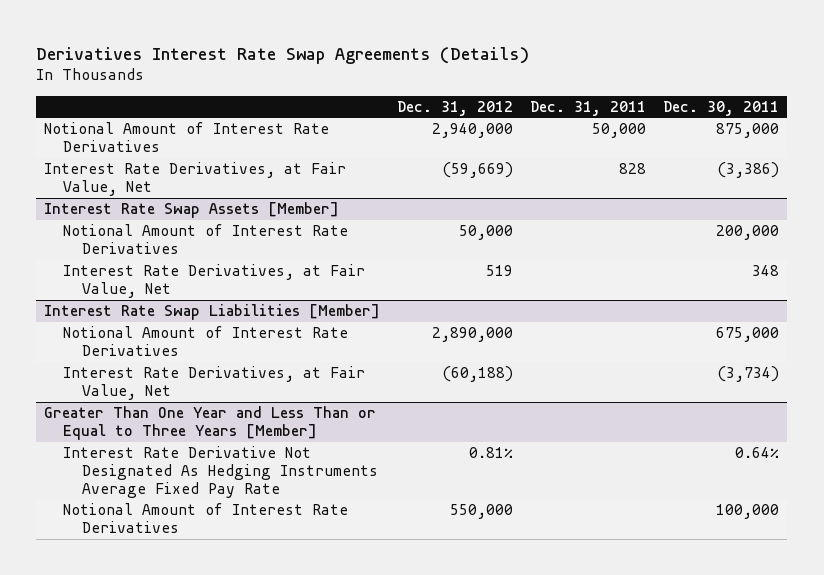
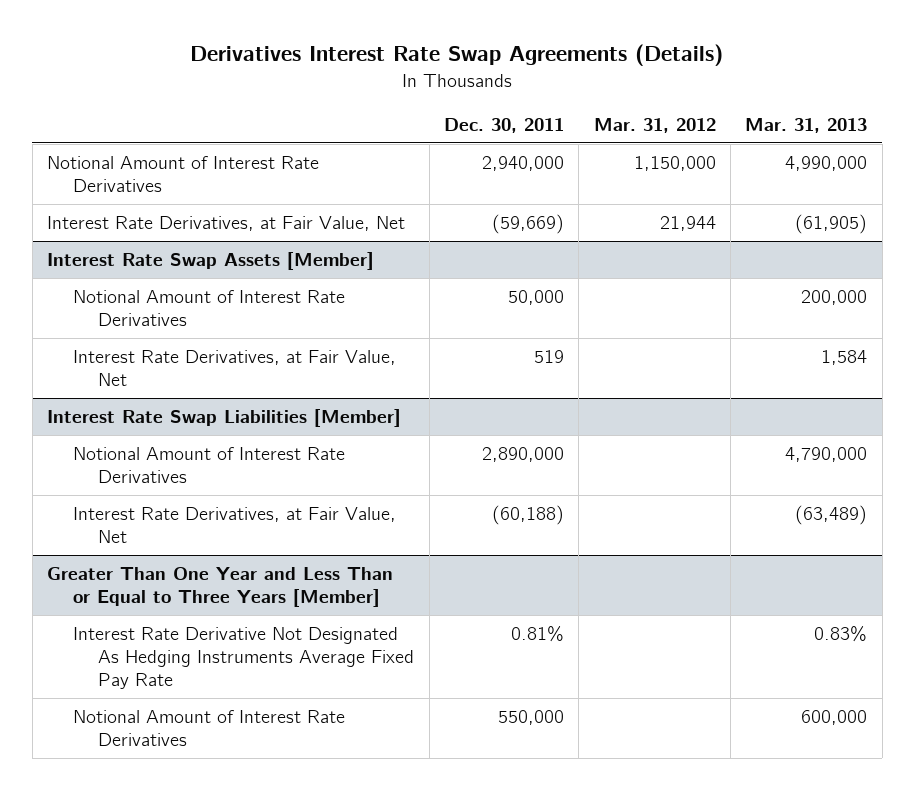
[397,100,514,116] Dec. 31, 2012 -> none
[530,100,647,116] Dec. 31, 2011 -> none
none -> [593,117,716,133] Mar. 31, 2012
none -> [745,117,868,133] Mar. 31, 2013
[716,123,780,139] 875,000 -> [482,156,565,172] 2,940,000
[717,162,780,179] (3,386) -> [492,214,565,235] (59,669)
[716,225,780,241] 200,000 -> [508,290,565,306] 50,000
[752,265,780,277] 348 -> [534,350,565,364] 519
[716,327,780,343] 675,000 -> [482,447,565,463] 2,890,000
[717,366,780,383] (3,734) -> [492,505,565,526] (60,188)
[735,447,780,459] 0.64% -> [511,626,565,643] 0.81%
[716,504,780,520] 100,000 -> [498,710,565,726] 550,000

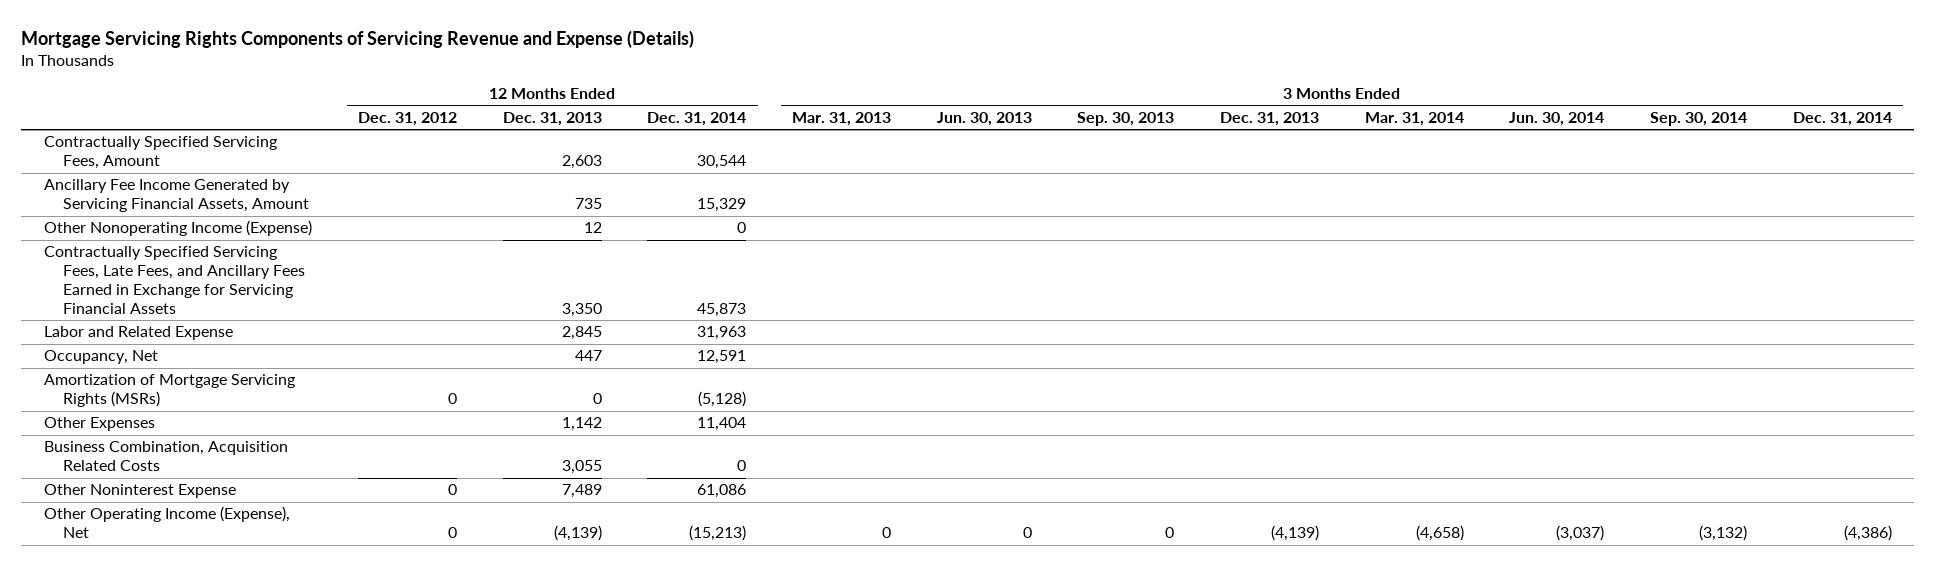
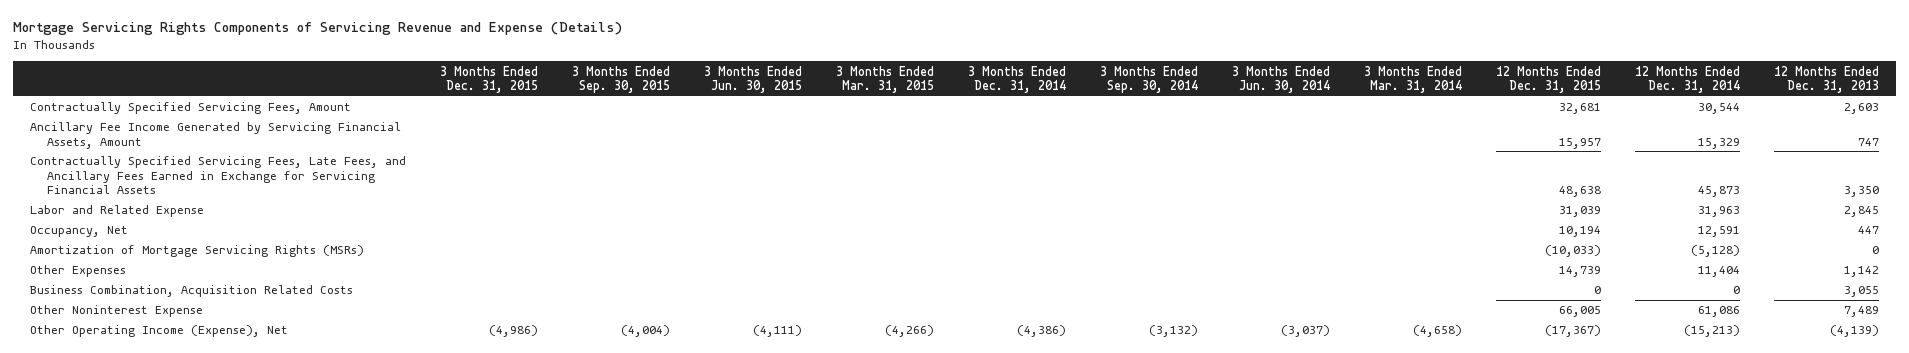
[357,111,457,126] Dec. 31, 2012 -> none
[791,111,891,126] Mar. 31, 2013 -> none
[936,111,1032,126] Jun. 30, 2013 -> none
[1077,111,1175,126] Sep. 30, 2013 -> none
[1219,111,1319,126] Dec. 31, 2013 -> none
none -> [440,65,539,93] 3 Months Ended Dec. 31, 2015
none -> [572,65,671,93] 3 Months Ended Sep. 30, 2015
none -> [704,65,803,93] 3 Months Ended Jun. 30, 2015
none -> [836,65,935,93] 3 Months Ended Mar. 31, 2015
none -> [1495,65,1601,93] 12 Months Ended Dec. 31, 2015
[44,220,313,237] Other Nonoperating Income (Expense) -> none
[574,198,602,210] 735 -> [1857,137,1879,146] 747

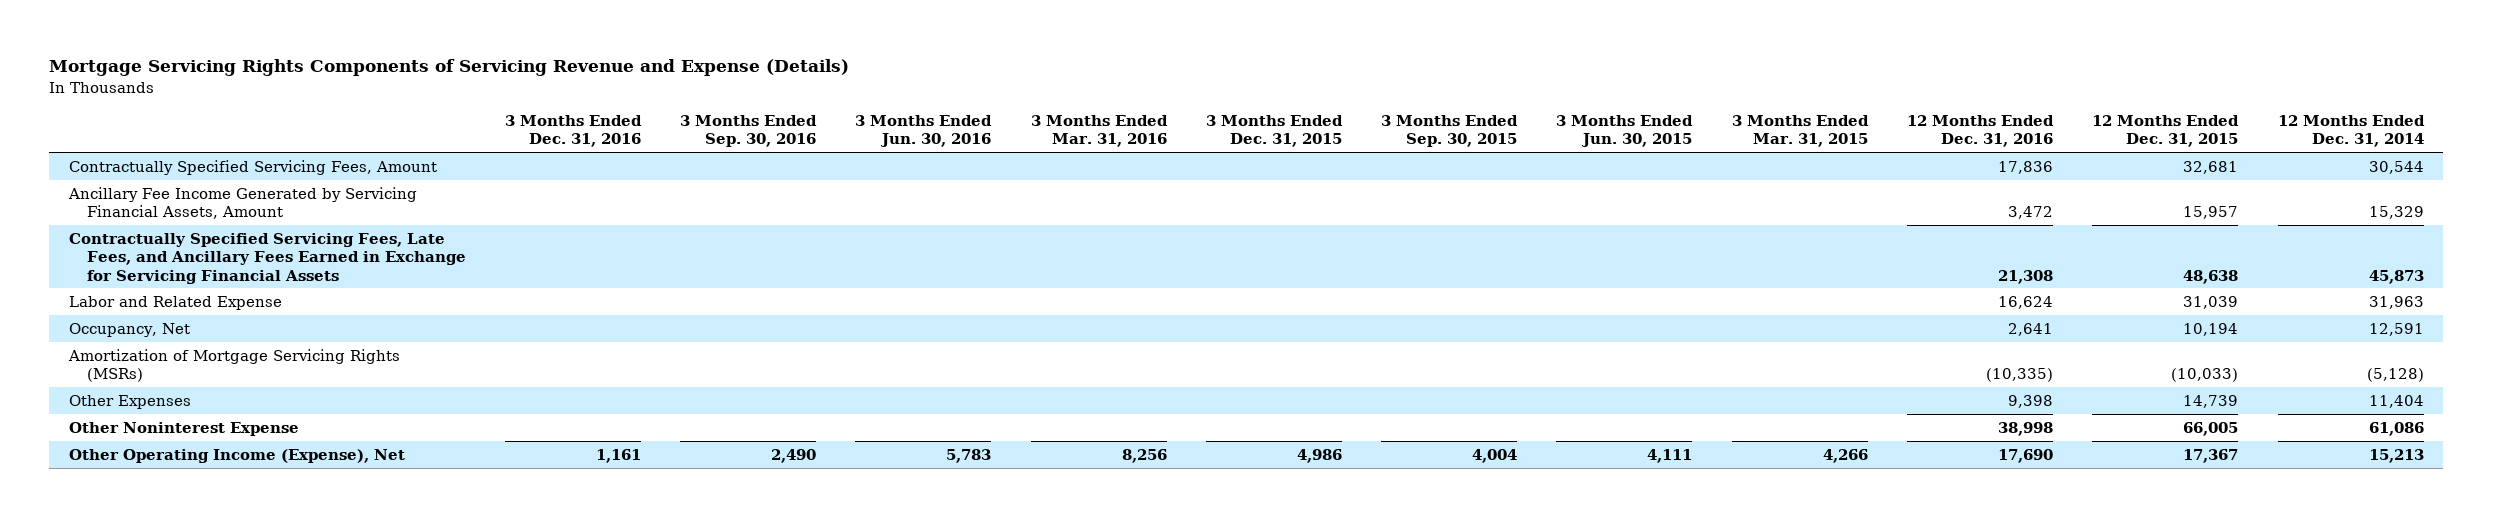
[968,65,1067,93] 3 Months Ended Dec. 31, 2014 -> none
[1100,65,1199,93] 3 Months Ended Sep. 30, 2014 -> none
[1232,65,1331,93] 3 Months Ended Jun. 30, 2014 -> none
[1364,65,1463,93] 3 Months Ended Mar. 31, 2014 -> none
[1773,65,1879,93] 12 Months Ended Dec. 31, 2013 -> none
none -> [504,115,642,148] 3 Months Ended Dec. 31, 2016
none -> [680,115,818,148] 3 Months Ended Sep. 30, 2016
none -> [855,115,993,148] 3 Months Ended Jun. 30, 2016
none -> [1030,115,1168,148] 3 Months Ended Mar. 31, 2016
none -> [1907,115,2055,148] 12 Months Ended Dec. 31, 2016
[30,285,354,298] Business Combination, Acquisition Related Costs -> none
[489,325,539,338] (4,986) -> [1296,448,1342,463] 4,986
[621,325,671,338] (4,004) -> [1472,448,1518,463] 4,004
[753,325,803,338] (4,111) -> [1647,448,1693,463] 4,111
[885,325,935,338] (4,266) -> [1822,448,1868,463] 4,266
[1544,325,1601,338] (17,367) -> [2183,448,2239,463] 17,367
[1683,325,1740,338] (15,213) -> [2368,448,2424,463] 15,213

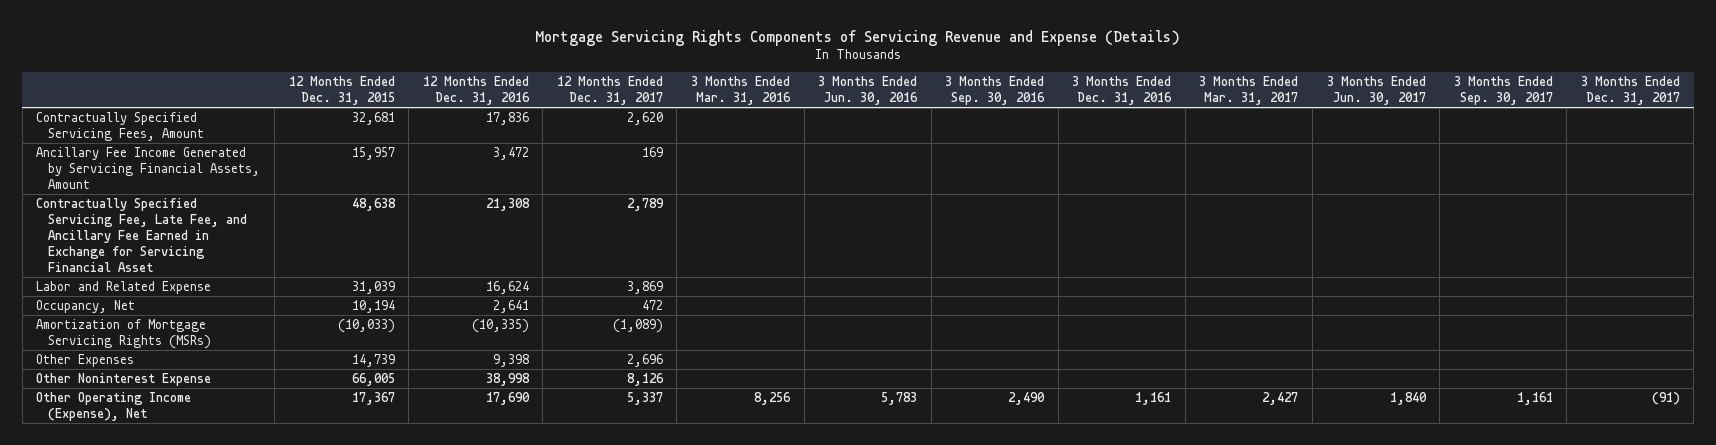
[1205,115,1343,148] 3 Months Ended Dec. 31, 2015 -> none
[1381,115,1519,148] 3 Months Ended Sep. 30, 2015 -> none
[1556,115,1694,148] 3 Months Ended Jun. 30, 2015 -> none
[1731,115,1869,148] 3 Months Ended Mar. 31, 2015 -> none
[2277,115,2425,148] 12 Months Ended Dec. 31, 2014 -> none
none -> [556,76,663,106] 12 Months Ended Dec. 31, 2017
none -> [1199,76,1299,106] 3 Months Ended Mar. 31, 2017
none -> [1326,76,1426,106] 3 Months Ended Jun. 30, 2017
none -> [1453,76,1553,106] 3 Months Ended Sep. 30, 2017
none -> [1580,76,1680,106] 3 Months Ended Dec. 31, 2017
[69,232,466,284] Contractually Specified Servicing Fees, Late Fees, and Ancillary Fees Earned in Exchange for Servicing Financial Assets -> [36,197,248,272] Contractually Specified Servicing Fee, Late Fee, and Ancillary Fee Earned in Exchange for Servicing Financial Asset

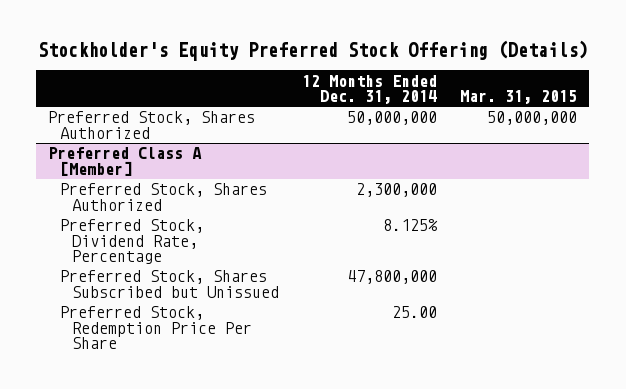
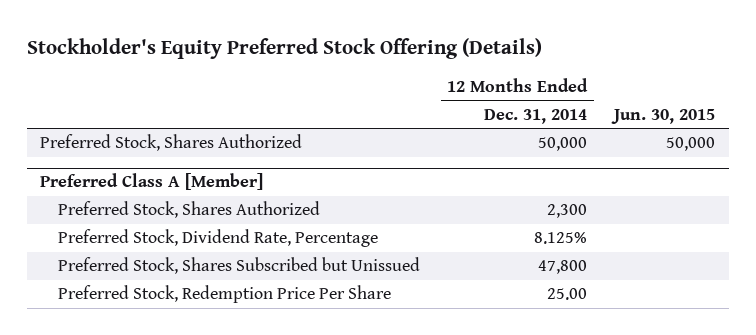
[460,90,578,105] Mar. 31, 2015 -> none
none -> [611,108,716,124] Jun. 30, 2015
[347,111,438,126] 50,000,000 -> [538,137,588,152] 50,000
[356,183,438,198] 2,300,000 -> [547,204,588,219] 2,300
[347,270,438,285] 47,800,000 -> [538,260,588,275] 47,800

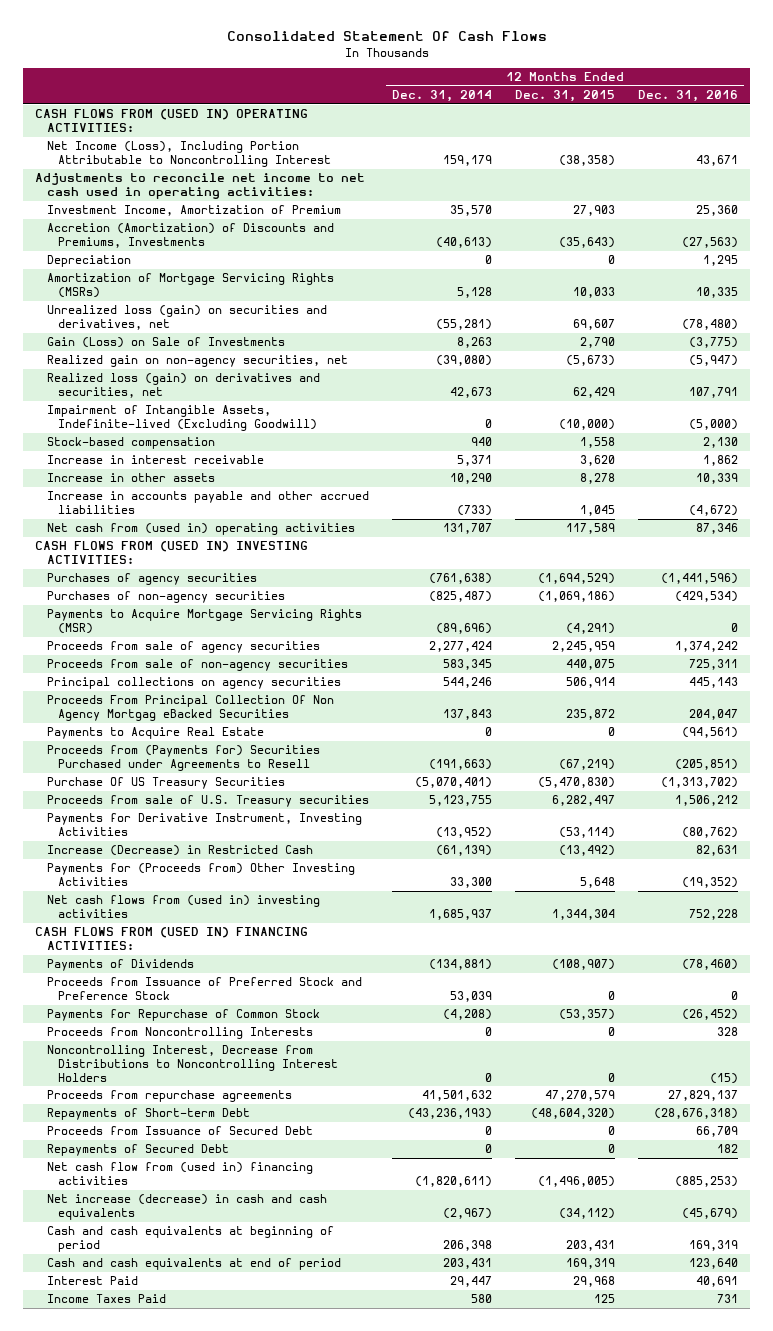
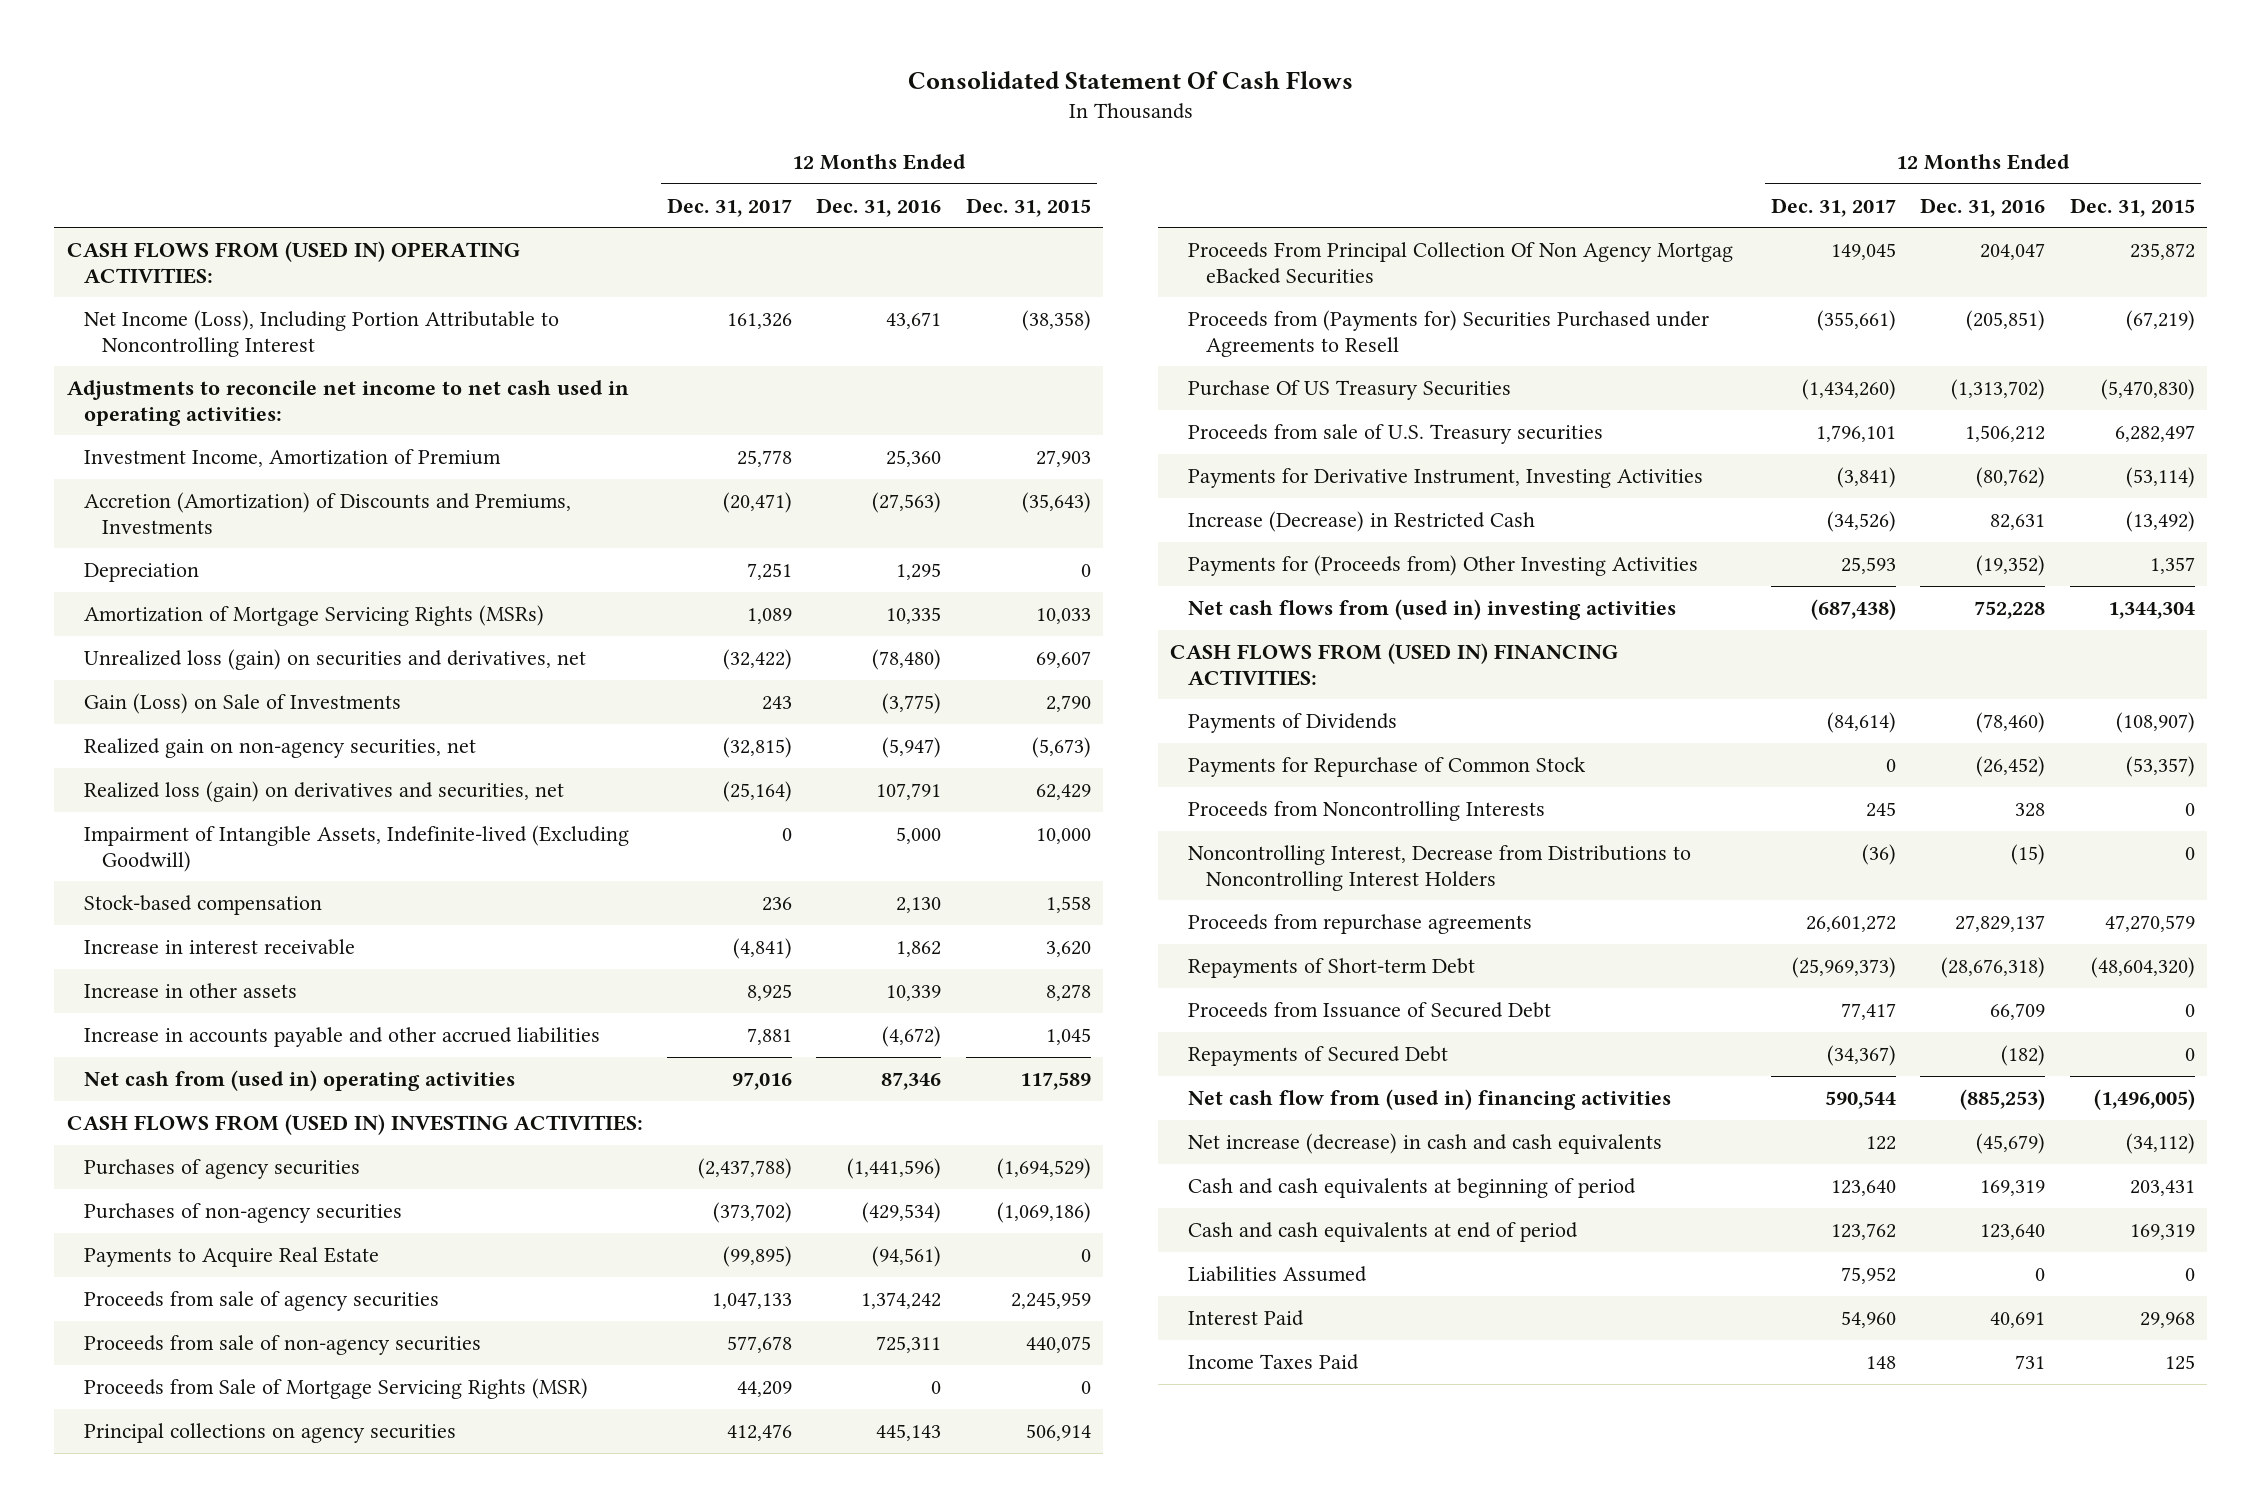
[391,90,492,103] Dec. 31, 2014 -> none
none -> [666,197,792,217] Dec. 31, 2017
[559,418,616,430] (10,000) -> [1035,827,1091,844] 10,000
[689,418,739,430] (5,000) -> [896,826,942,844] 5,000
[46,609,362,634] Payments to Acquire Mortgage Servicing Rights (MSR) -> none
[46,727,264,740] Payments to Acquire Real Estate -> [84,1246,380,1267] Payments to Acquire Real Estate
none -> [84,1377,589,1399] Proceeds from Sale of Mortgage Servicing Rights (MSR)
[580,876,616,888] 5,648 -> [2149,556,2195,574] 1,357
[46,977,362,1000] Proceeds from Issuance of Preferred Stock and Preference Stock -> none
[717,1144,739,1154] 182 -> [2001,1044,2046,1066] (182)
none -> [1187,1265,1367,1282] Liabilities Assumed

